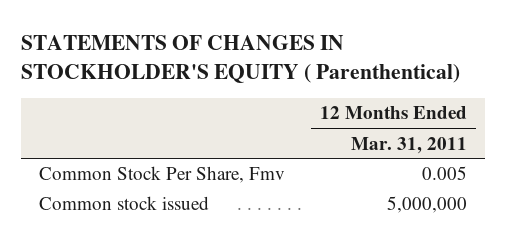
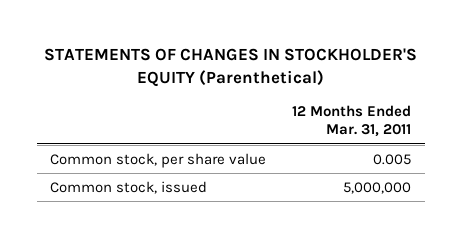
[20,35,460,84] STATEMENTS OF CHANGES IN STOCKHOLDER'S EQUITY ( Parenthentical) -> [43,47,417,87] STATEMENTS OF CHANGES IN STOCKHOLDER'S EQUITY (Parenthetical)
[38,166,285,184] Common Stock Per Share, Fmv -> [49,152,266,168] Common stock, per share value
[38,196,209,211] Common stock issued -> [49,180,207,194] Common stock, issued

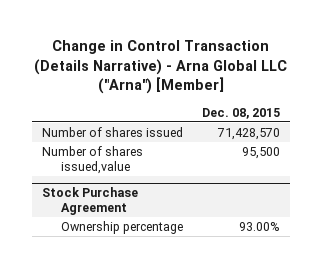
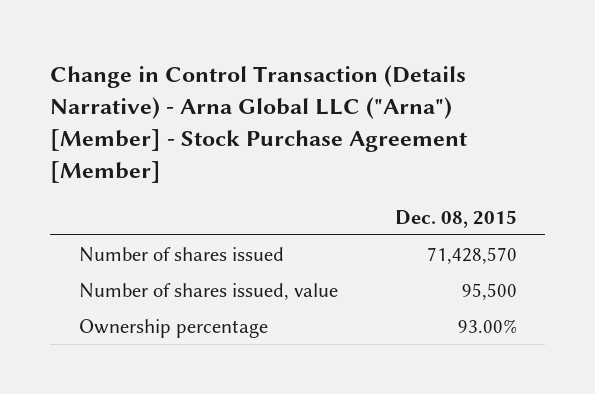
[34,40,288,95] Change in Control Transaction (Details Narrative) - Arna Global LLC ("Arna") [Member] -> [50,65,468,184] Change in Control Transaction (Details Narrative) - Arna Global LLC ("Arna") [Member] - Stock Purchase Agreement [Member]
[41,187,138,216] Stock Purchase Agreement -> none
[41,145,143,174] Number of shares issued,value -> [78,282,338,300] Number of shares issued, value

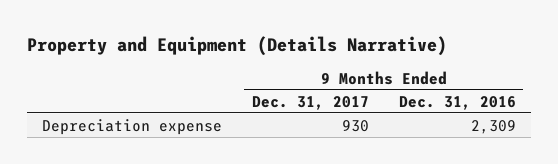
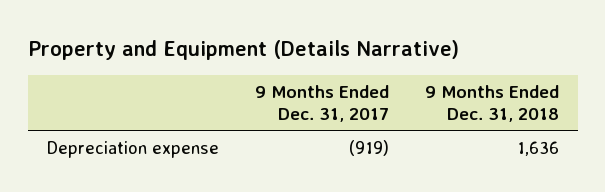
[398,95,516,110] Dec. 31, 2016 -> none
none -> [425,84,560,122] 9 Months Ended Dec. 31, 2018
[341,119,369,132] 930 -> [349,139,390,156] (919)

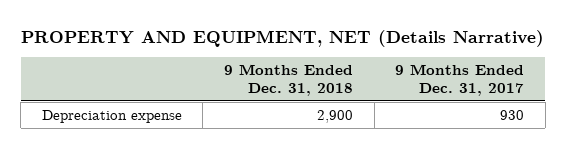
[27,40,459,61] Property and Equipment (Details Narrative) -> [20,30,544,48] PROPERTY AND EQUIPMENT, NET (Details Narrative)
[349,139,390,156] (919) -> [500,109,525,120] 930
[517,140,560,156] 1,636 -> [316,109,353,123] 2,900

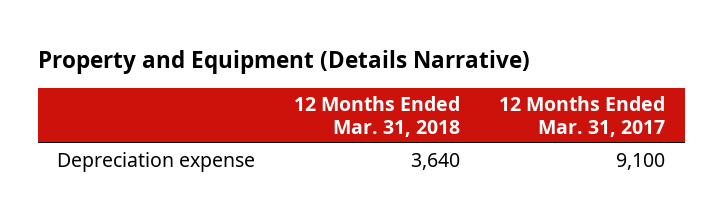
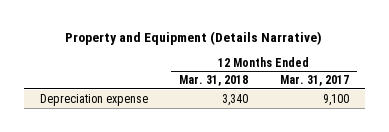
[411,152,461,170] 3,640 -> [222,93,249,106] 3,340

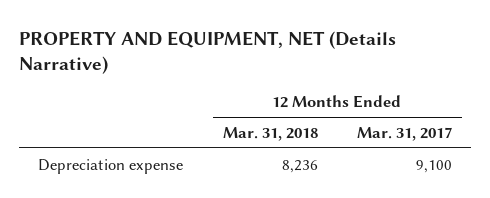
[65,30,323,45] Property and Equipment (Details Narrative) -> [18,30,396,75] PROPERTY AND EQUIPMENT, NET (Details Narrative)
[222,93,249,106] 3,340 -> [281,159,318,173] 8,236

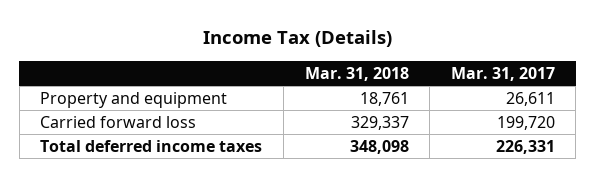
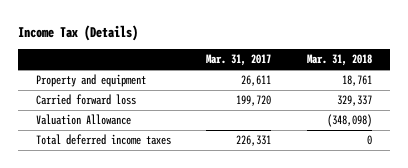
none -> [35,114,131,126] Valuation Allowance
[349,140,409,155] 348,098 -> [367,135,373,146] 0

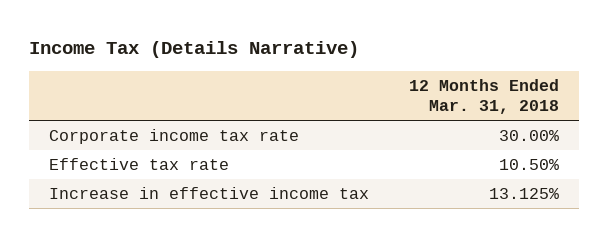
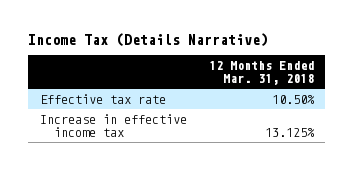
[48,129,299,145] Corporate income tax rate -> none

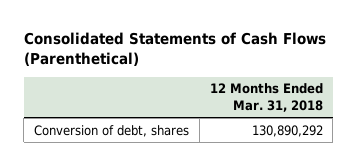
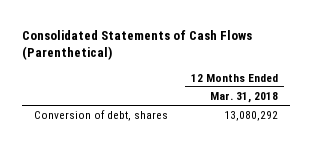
[251,124,323,137] 130,890,292 -> [224,111,279,122] 13,080,292

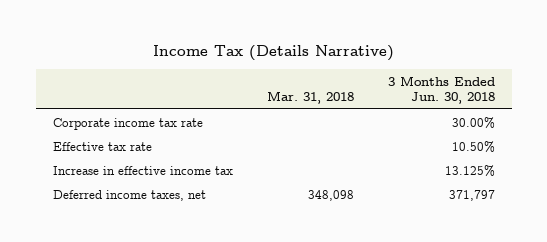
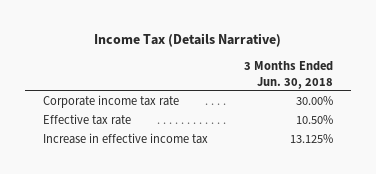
[266,91,354,105] Mar. 31, 2018 -> none
[52,189,206,201] Deferred income taxes, net -> none

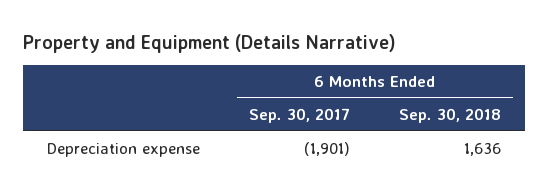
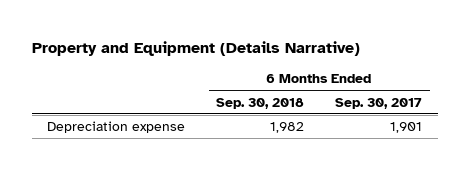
[303,142,350,157] (1,901) -> [390,122,423,134] 1,901
[463,143,501,157] 1,636 -> [270,122,305,134] 1,982

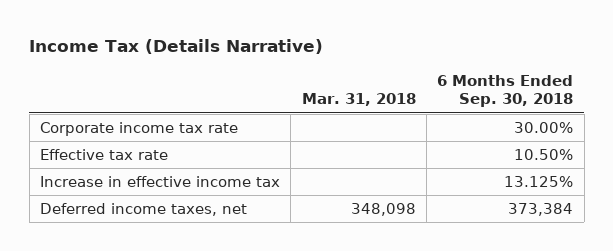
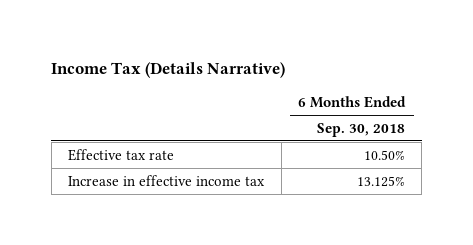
[301,93,416,107] Mar. 31, 2018 -> none
[40,121,239,136] Corporate income tax rate -> none
[40,202,248,216] Deferred income taxes, net -> none

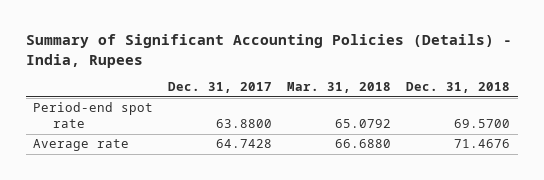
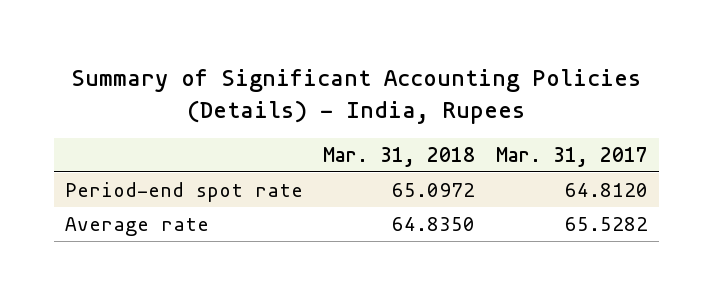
[168,82,273,94] Dec. 31, 2017 -> none
[406,82,511,94] Dec. 31, 2018 -> none
none -> [496,147,649,168] Mar. 31, 2017
[335,119,392,129] 65.0792 -> [392,182,476,197] 65.0972
[335,139,392,149] 66.6880 -> [392,216,476,231] 64.8350

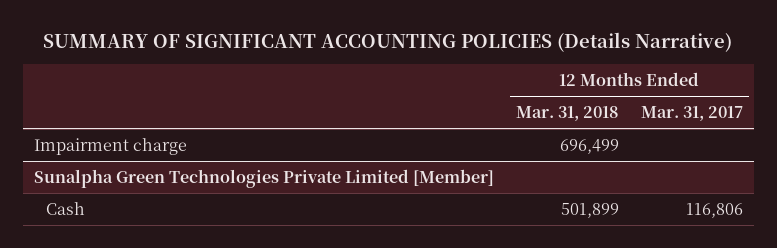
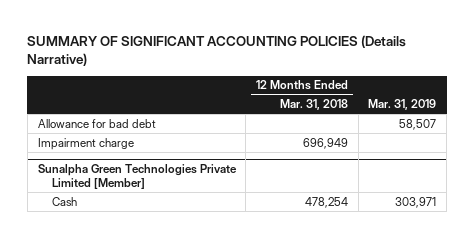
[641,105,744,121] Mar. 31, 2017 -> none
none -> [368,99,437,111] Mar. 31, 2019
none -> [37,118,156,128] Allowance for bad debt
[559,138,619,154] 696,499 -> [303,137,349,149] 696,949
[560,202,619,218] 501,899 -> [305,196,349,208] 478,254

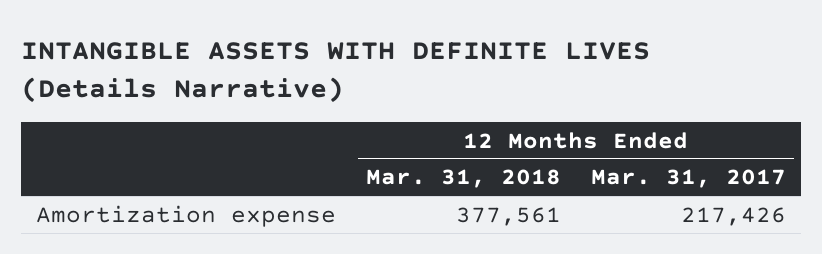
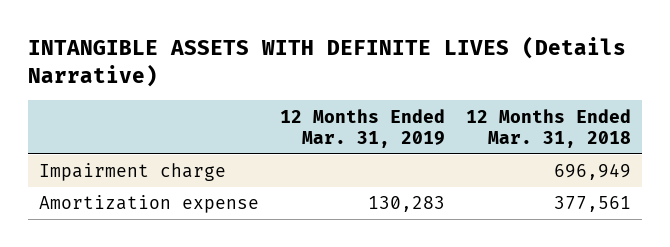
[591,169,787,189] Mar. 31, 2017 -> none
none -> [279,108,445,148] 12 Months Ended Mar. 31, 2019
none -> [38,163,226,182] Impairment charge

